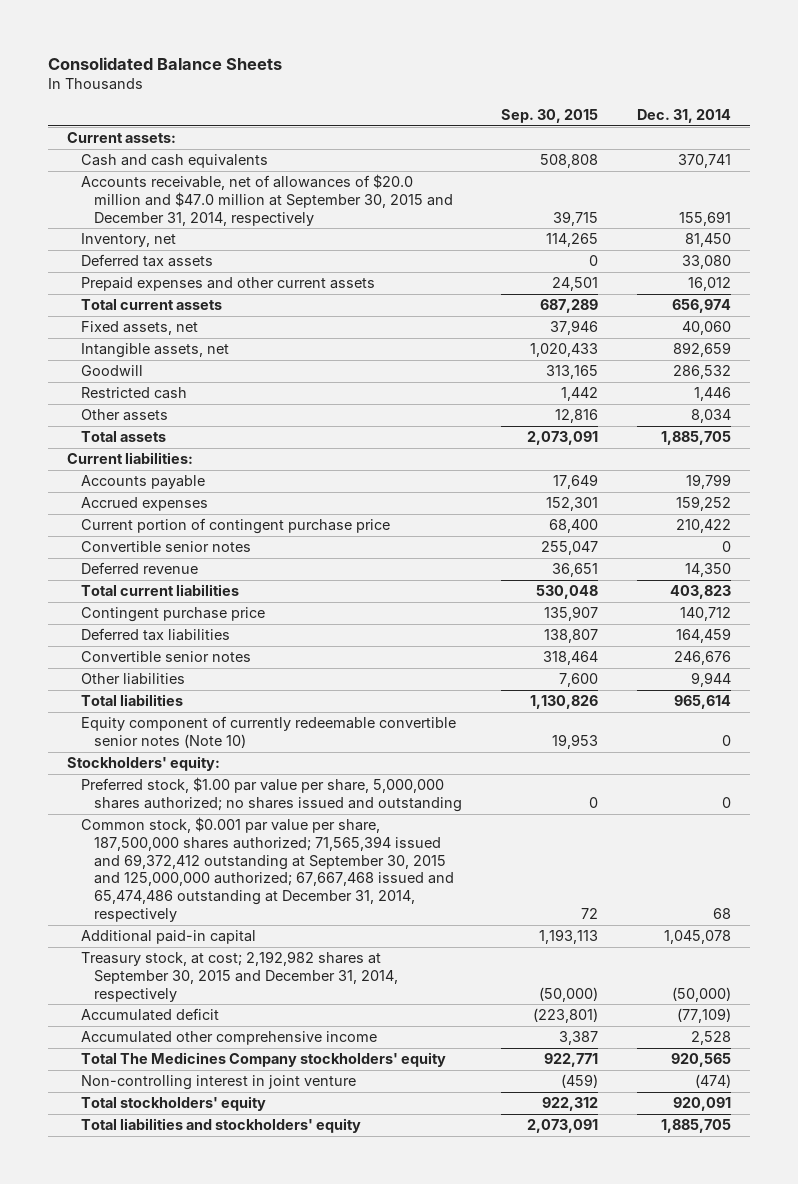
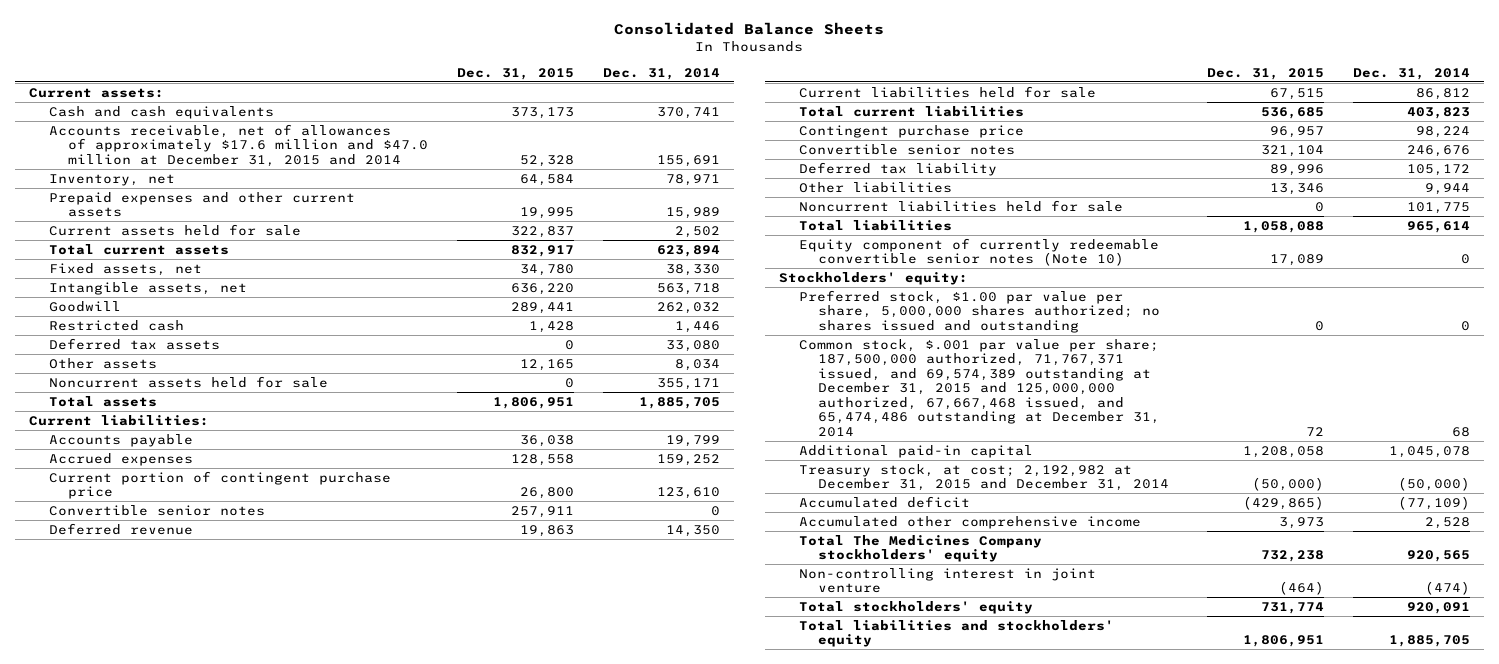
[500,108,598,123] Sep. 30, 2015 -> none
none -> [456,67,574,80] Dec. 31, 2015
[80,174,453,226] Accounts receivable, net of allowances of $20.0 million and $47.0 million at September 30, 2015 and December 31, 2014, respectively -> [48,123,429,167] Accounts receivable, net of allowances of approximately $17.6 million and $47.0 million at December 31, 2015 and 2014
[684,233,731,248] 81,450 -> [665,173,720,186] 78,971
[687,277,731,292] 16,012 -> [665,207,720,220] 15,989
none -> [48,223,301,236] Current assets held for sale
[671,299,731,314] 656,974 -> [656,244,720,257] 623,894
[681,321,731,336] 40,060 -> [665,263,720,276] 38,330
[672,342,731,358] 892,659 -> [656,282,720,295] 563,718
[672,365,731,380] 286,532 -> [656,301,720,314] 262,032
[80,254,213,268] Deferred tax assets -> [48,337,220,350] Deferred tax assets
none -> [48,375,328,388] Noncurrent assets held for sale
[675,519,731,534] 210,422 -> [656,487,720,500] 123,610
none -> [798,85,1096,98] Current liabilities held for sale
[80,628,230,642] Deferred tax liabilities -> none
[679,607,731,622] 140,712 -> [1415,125,1470,138] 98,224
none -> [798,161,997,176] Deferred tax liability
none -> [798,199,1123,212] Noncurrent liabilities held for sale
[80,817,454,922] Common stock, $0.001 par value per share, 187,500,000 shares authorized; 71,565,394 issued and 69,372,412 outstanding at September 30, 2015 and 125,000,000 authorized; 67,667,468 issued and 65,474,486 outstanding at December 31, 2014, respectively -> [798,338,1160,437] Common stock, $.001 par value per share; 187,500,000 authorized, 71,767,371 issued, and 69,574,389 outstanding at December 31, 2015 and 125,000,000 authorized, 67,667,468 issued, and 65,474,486 outstanding at December 31, 2014
[80,951,398,1002] Treasury stock, at cost; 2,192,982 shares at September 30, 2015 and December 31, 2014, respectively -> [798,463,1169,492] Treasury stock, at cost; 2,192,982 at December 31, 2015 and December 31, 2014

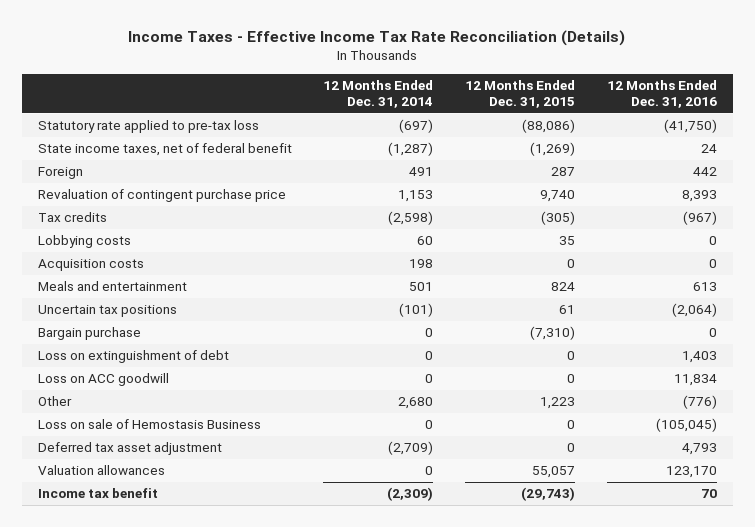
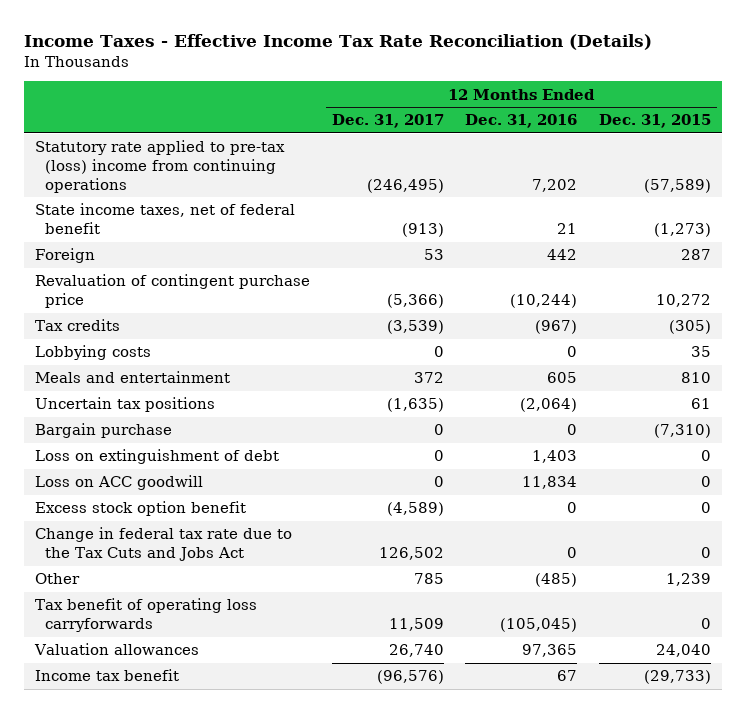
[323,80,434,108] 12 Months Ended Dec. 31, 2014 -> none
none -> [331,114,444,129] Dec. 31, 2017
[37,120,259,134] Statutory rate applied to pre-tax loss -> [34,140,285,193] Statutory rate applied to pre-tax (loss) income from continuing operations
[522,119,576,134] (88,086) -> [644,178,712,193] (57,589)
[664,119,718,134] (41,750) -> [532,178,578,192] 7,202
[530,142,576,157] (1,269) -> [654,223,712,238] (1,273)
[701,144,718,154] 24 -> [557,223,578,235] 21
[540,190,576,203] 9,740 -> [656,294,712,308] 10,272
[682,190,718,203] 8,393 -> [510,294,578,309] (10,244)
[37,259,144,272] Acquisition costs -> none
[551,282,576,292] 824 -> [681,372,712,384] 810
[693,282,718,292] 613 -> [547,372,578,384] 605
[37,442,222,456] Deferred tax asset adjustment -> none
none -> [34,501,246,517] Excess stock option benefit
none -> [34,527,292,562] Change in federal tax rate due to the Tax Cuts and Jobs Act
[540,397,576,410] 1,223 -> [666,573,712,587] 1,239
[683,395,718,410] (776) -> [535,573,578,588] (485)
[37,419,261,430] Loss on sale of Hemostasis Business -> [34,598,257,633] Tax benefit of operating loss carryforwards
[532,466,576,479] 55,057 -> [656,644,712,658] 24,040
[666,466,718,479] 123,170 -> [522,644,578,658] 97,365
[521,487,576,502] (29,743) -> [644,670,712,685] (29,733)
[701,489,718,499] 70 -> [557,670,578,682] 67

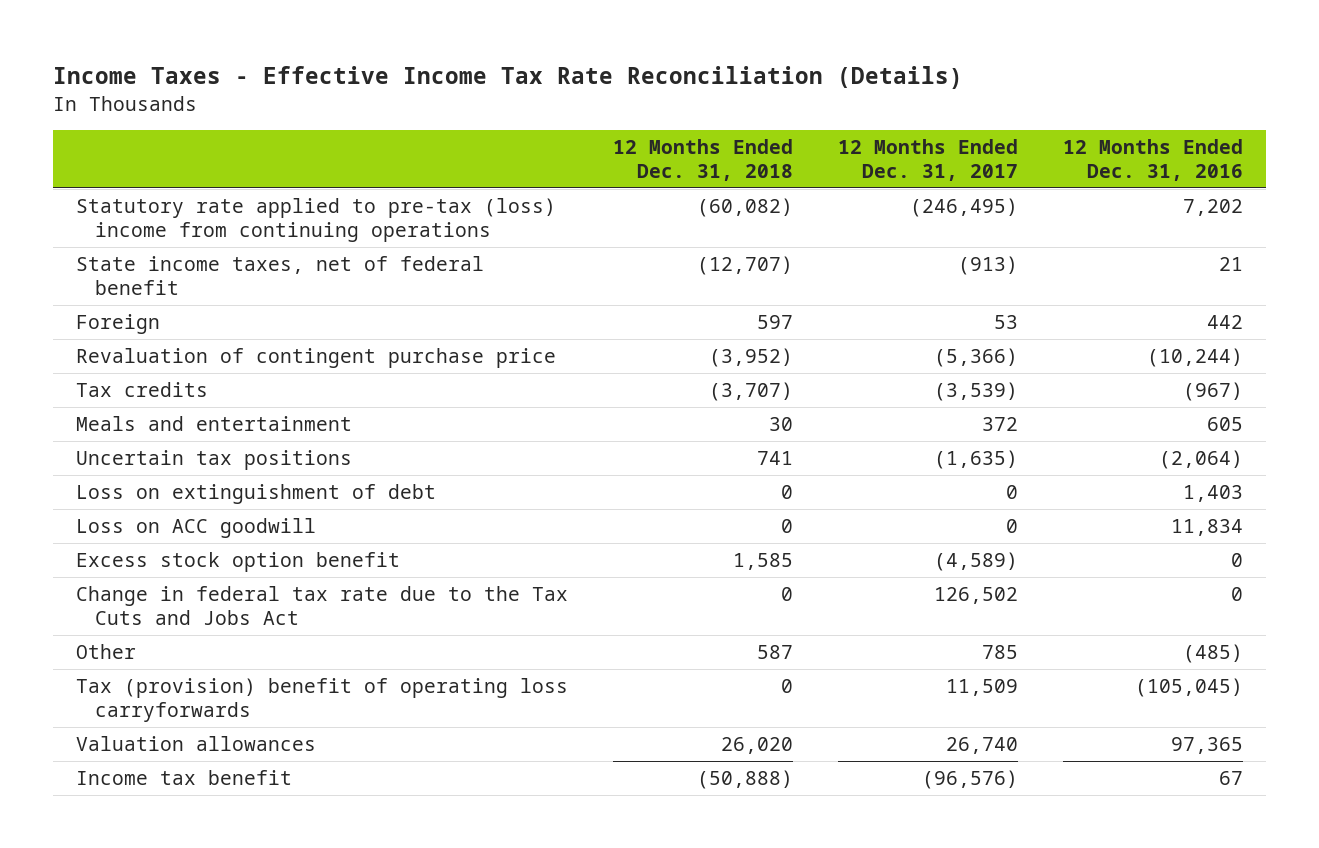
[599,114,712,129] Dec. 31, 2015 -> none
none -> [613,139,794,182] 12 Months Ended Dec. 31, 2018
[34,345,151,361] Lobbying costs -> none
[34,423,172,439] Bargain purchase -> none
[34,598,257,633] Tax benefit of operating loss carryforwards -> [75,678,568,722] Tax (provision) benefit of operating loss carryforwards

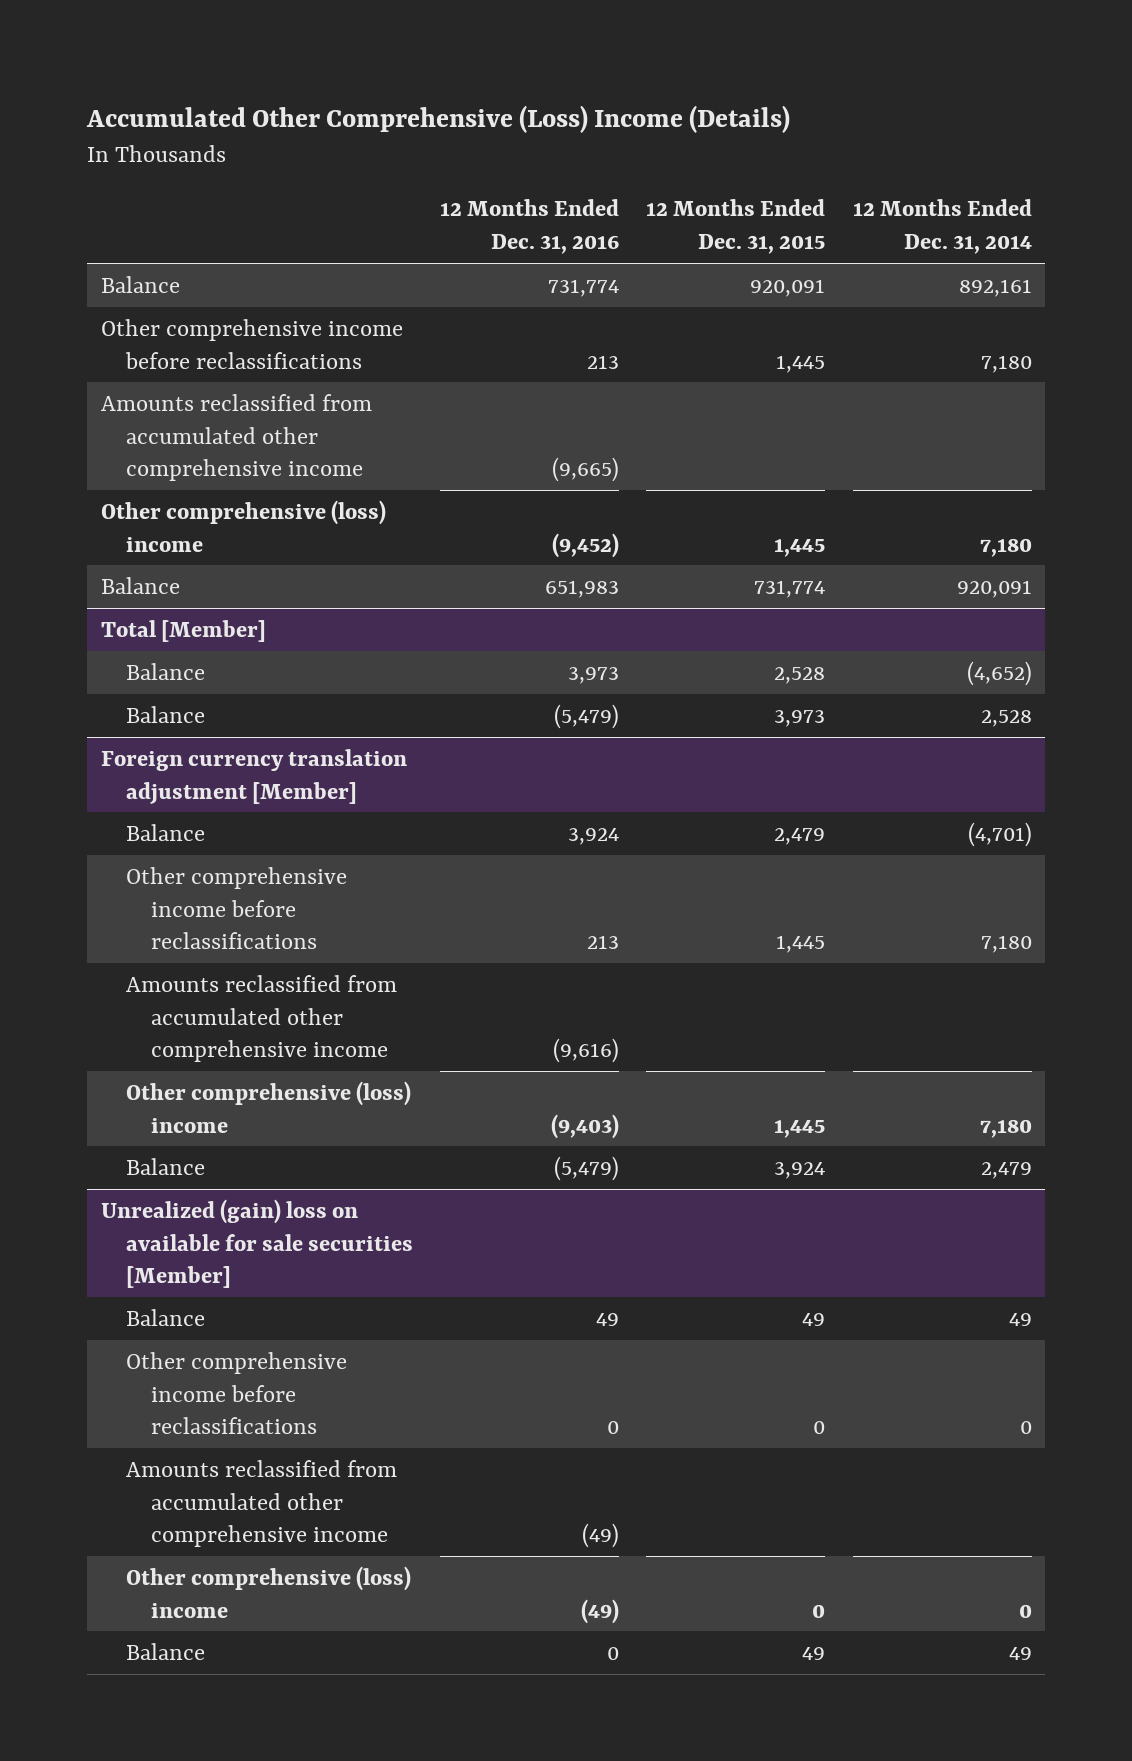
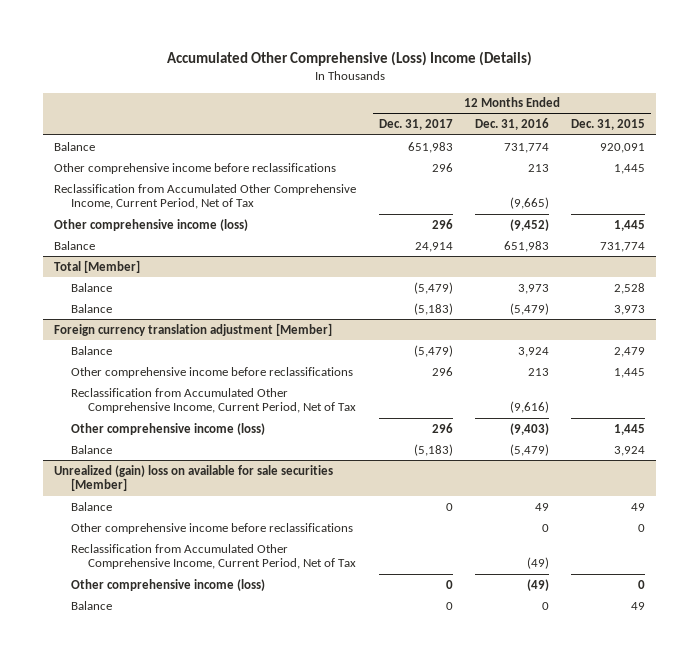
[852,199,1032,255] 12 Months Ended Dec. 31, 2014 -> none
none -> [378,119,453,131] Dec. 31, 2017
[100,393,372,482] Amounts reclassified from accumulated other comprehensive income -> [54,183,357,210] Reclassification from Accumulated Other Comprehensive Income, Current Period, Net of Tax
[100,499,386,552] Other comprehensive (loss) income -> [54,218,249,231] Other comprehensive income (loss)
[125,974,397,1063] Amounts reclassified from accumulated other comprehensive income -> [70,387,356,414] Reclassification from Accumulated Other Comprehensive Income, Current Period, Net of Tax
[125,1080,411,1133] Other comprehensive (loss) income -> [70,422,265,435] Other comprehensive income (loss)
[125,1459,397,1548] Amounts reclassified from accumulated other comprehensive income -> [70,543,356,570] Reclassification from Accumulated Other Comprehensive Income, Current Period, Net of Tax
[125,1565,411,1618] Other comprehensive (loss) income -> [70,578,265,591] Other comprehensive income (loss)

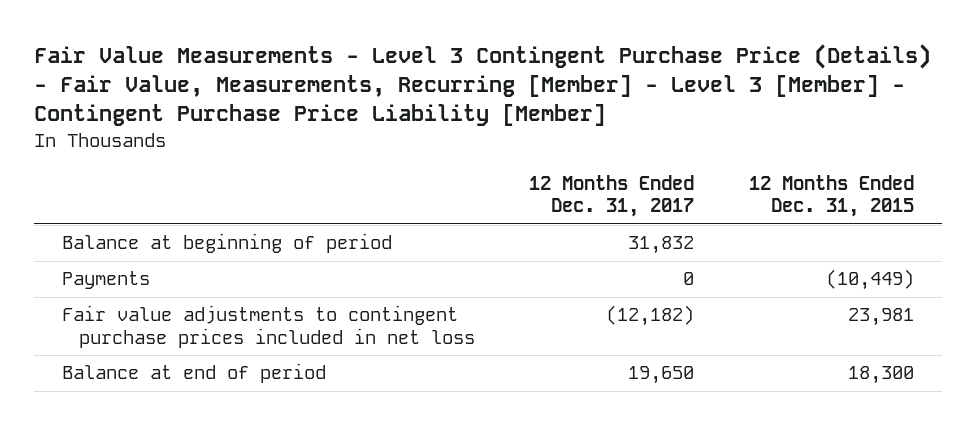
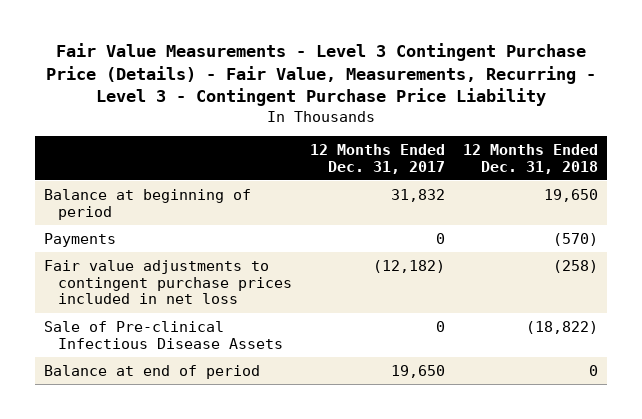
[34,44,932,127] Fair Value Measurements - Level 3 Contingent Purchase Price (Details) - Fair Value, Measurements, Recurring [Member] - Level 3 [Member] - Contingent Purchase Price Liability [Member] -> [45,43,596,107] Fair Value Measurements - Level 3 Contingent Purchase Price (Details) - Fair Value, Measurements, Recurring - Level 3 - Contingent Purchase Price Liability
[749,174,915,218] 12 Months Ended Dec. 31, 2015 -> none
none -> [462,143,598,174] 12 Months Ended Dec. 31, 2018
none -> [43,320,284,349] Sale of Pre-clinical Infectious Disease Assets

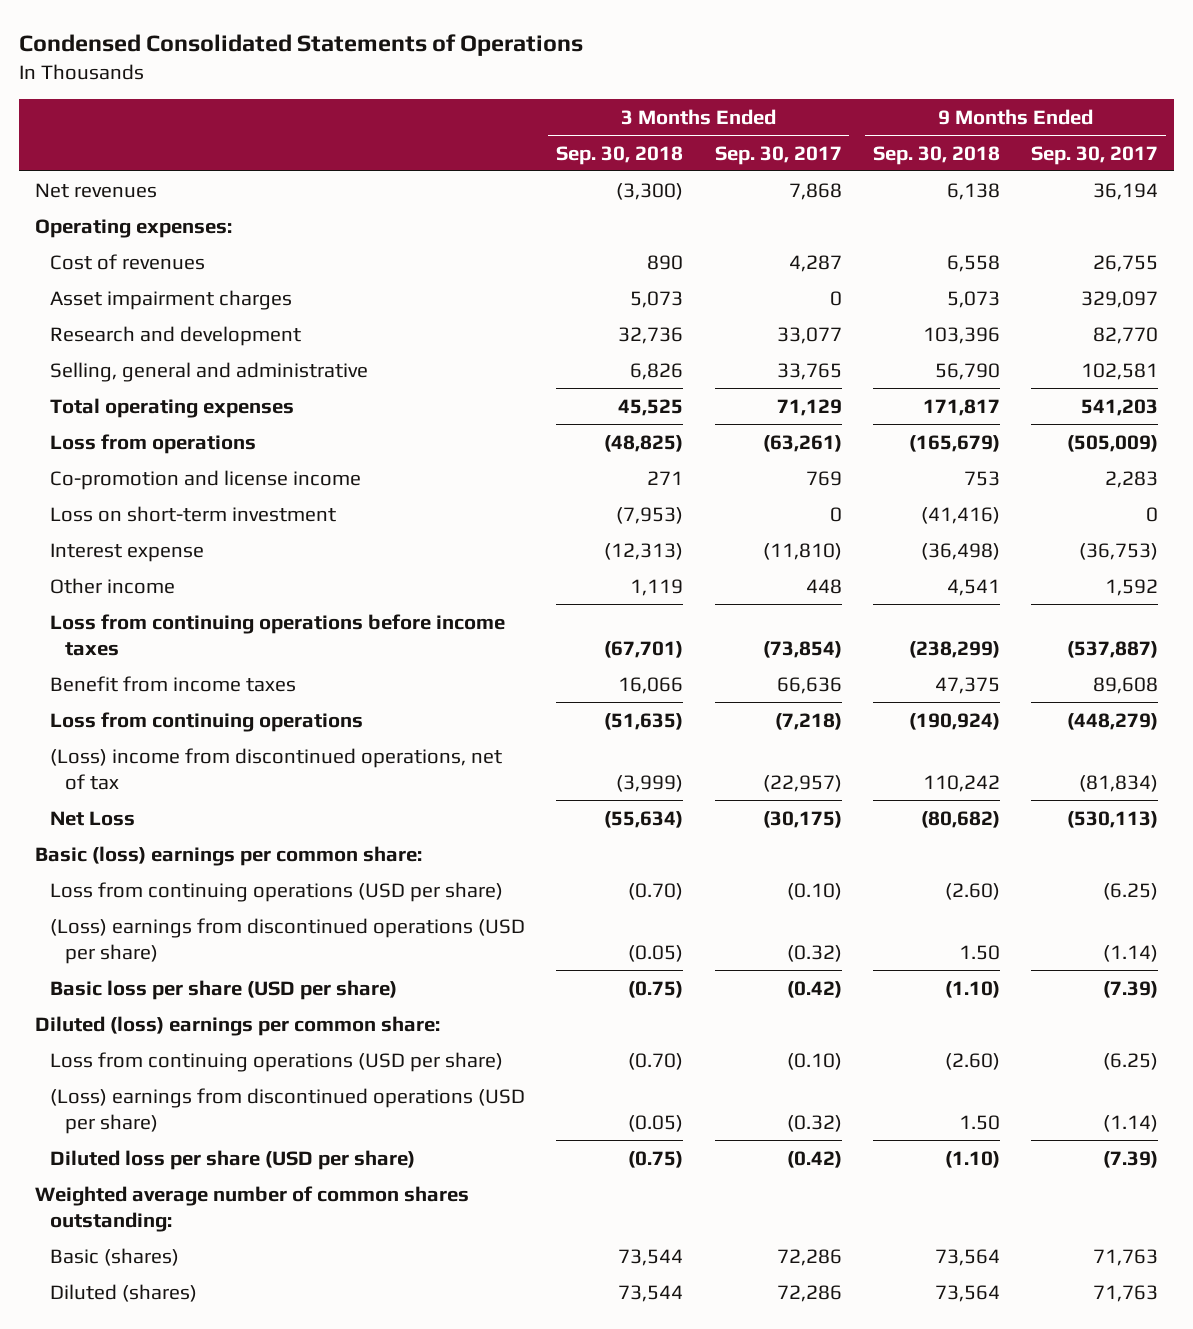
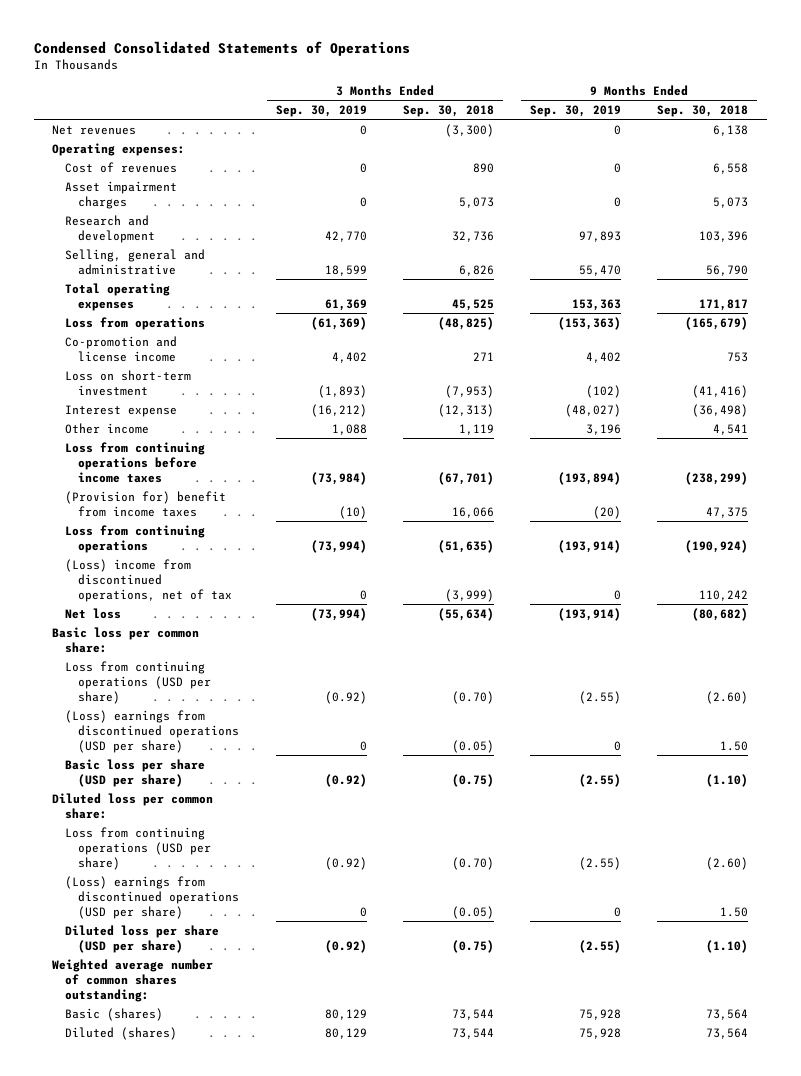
[714,145,842,165] Sep. 30, 2017 -> none
[1031,145,1159,165] Sep. 30, 2017 -> none
none -> [275,105,367,118] Sep. 30, 2019
none -> [530,105,622,118] Sep. 30, 2019
[49,675,296,692] Benefit from income taxes -> [65,490,227,517] (Provision for) benefit from income taxes
[49,810,135,826] Net Loss -> [65,607,122,619] Net loss
[34,845,422,866] Basic (loss) earnings per common share: -> [52,626,200,653] Basic loss per common share:
[34,1015,440,1036] Diluted (loss) earnings per common share: -> [52,792,214,819] Diluted loss per common share:

